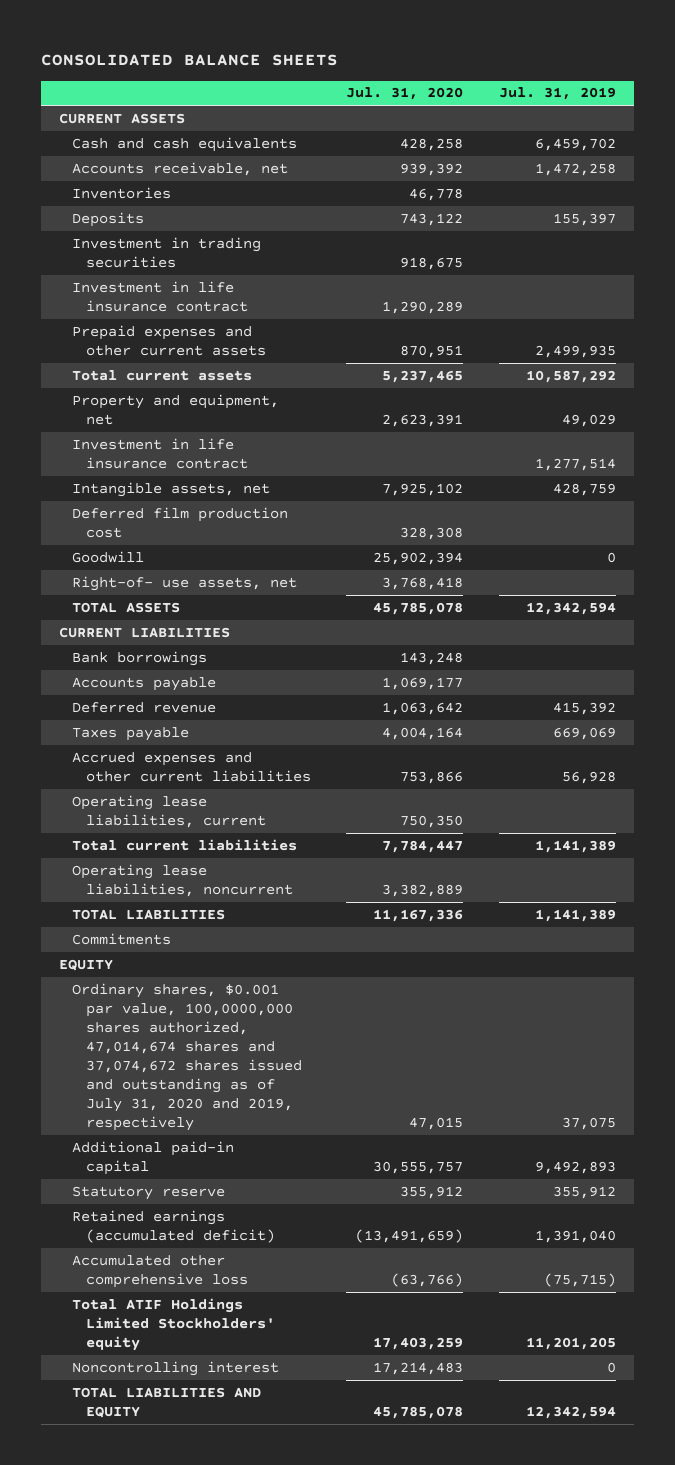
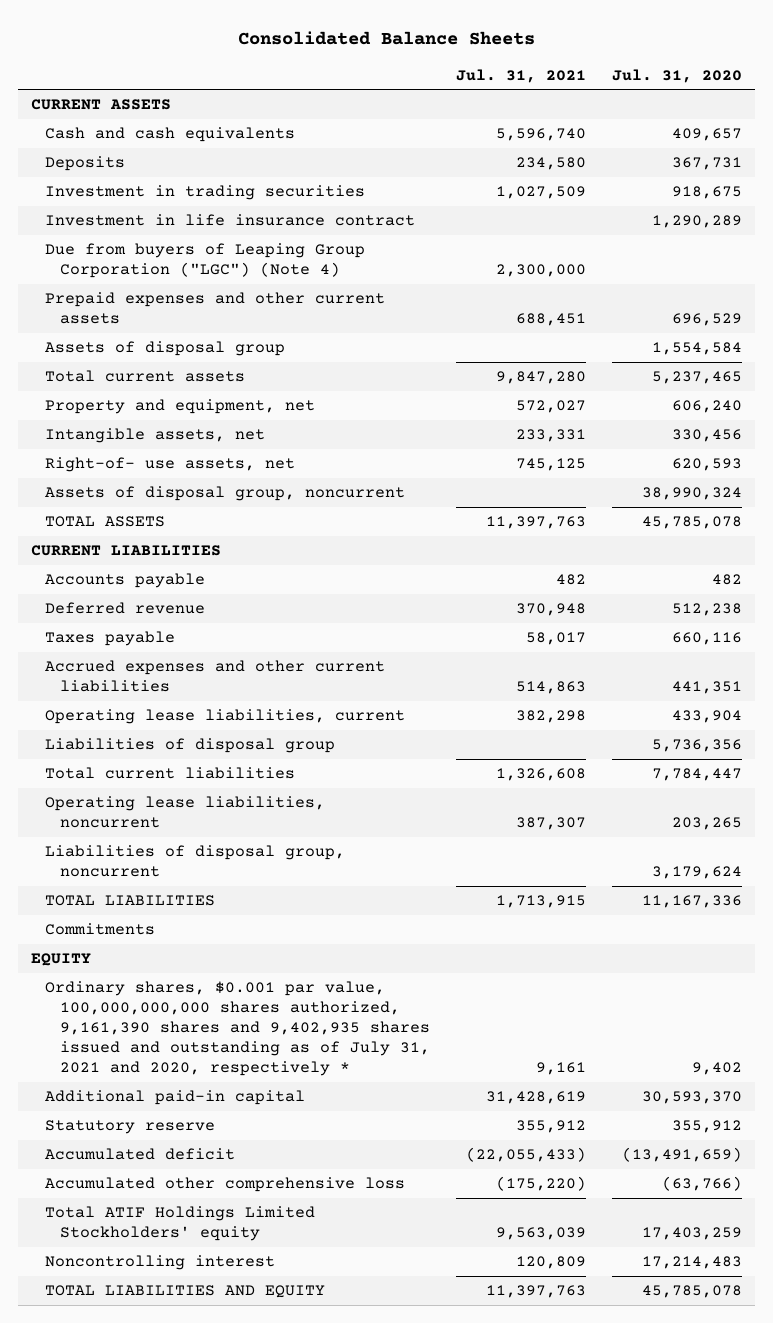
[41,54,339,67] CONSOLIDATED BALANCE SHEETS -> [237,30,535,45] Consolidated Balance Sheets
[499,87,617,101] Jul. 31, 2019 -> none
none -> [455,68,586,83] Jul. 31, 2021
[72,161,289,176] Accounts receivable, net -> none
[72,186,172,199] Inventories -> none
[400,137,464,151] 428,258 -> [672,128,743,142] 409,657
[400,212,464,226] 743,122 -> [672,157,743,171] 367,731
none -> [45,243,366,279] Due from buyers of Leaping Group Corporation ("LGC") (Note 4)
[400,344,464,358] 870,951 -> [672,313,743,327] 696,529
none -> [45,341,286,357] Assets of disposal group
[72,437,248,469] Investment in life insurance contract -> none
[72,506,289,538] Deferred film production cost -> none
[72,550,145,563] Goodwill -> none
[382,413,464,427] 2,623,391 -> [672,400,743,414] 606,240
[382,482,464,496] 7,925,102 -> [672,429,743,443] 330,456
[382,576,464,590] 3,768,418 -> [672,458,743,472] 620,593
none -> [45,486,406,502] Assets of disposal group, noncurrent
[72,650,208,666] Bank borrowings -> none
[382,676,464,690] 1,069,177 -> [712,574,743,586] 482
[382,701,464,715] 1,063,642 -> [672,603,743,617] 512,238
[382,726,464,740] 4,004,164 -> [672,632,743,646] 660,116
[400,770,464,784] 753,866 -> [672,681,743,695] 441,351
[400,814,464,828] 750,350 -> [672,710,743,724] 433,904
none -> [45,738,336,754] Liabilities of disposal group
[382,883,464,897] 3,382,889 -> [672,817,743,831] 203,265
none -> [45,845,346,878] Liabilities of disposal group, noncurrent
[72,982,302,1132] Ordinary shares, $0.001 par value, 100,0000,000 shares authorized, 47,014,674 shares and 37,074,672 shares issued and outstanding as of July 31, 2020 and 2019, respectively -> [45,981,430,1077] Ordinary shares, $0.001 par value, 100,000,000,000 shares authorized, 9,161,390 shares and 9,402,935 shares issued and outstanding as of July 31, 2021 and 2020, respectively *
[409,1117,464,1131] 47,015 -> [692,1062,743,1076] 9,402
[373,1160,464,1174] 30,555,757 -> [642,1091,743,1105] 30,593,370
[72,1209,275,1243] Retained earnings (accumulated deficit) -> [45,1148,236,1161] Accumulated deficit

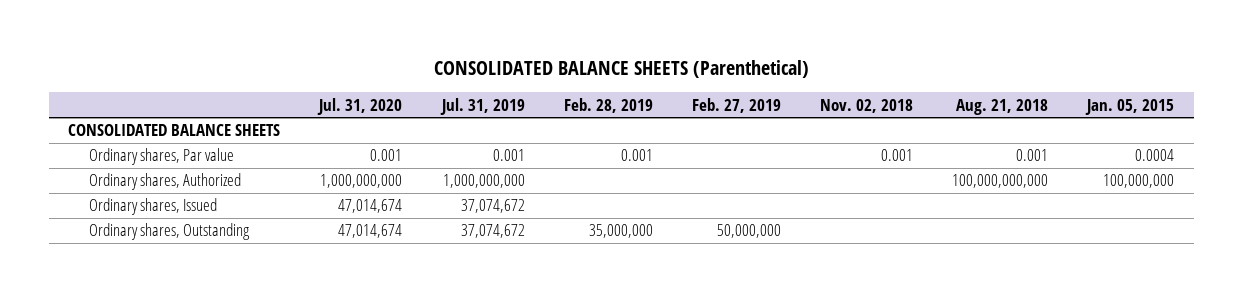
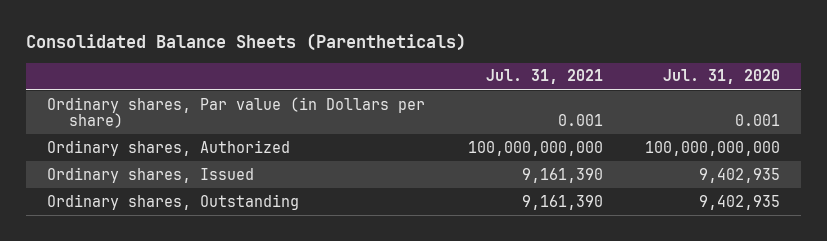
[434,60,810,79] CONSOLIDATED BALANCE SHEETS (Parenthetical) -> [25,33,466,52] Consolidated Balance Sheets (Parentheticals)
[439,97,525,115] Jul. 31, 2019 -> none
[563,97,653,113] Feb. 28, 2019 -> none
[691,97,781,113] Feb. 27, 2019 -> none
[820,98,914,113] Nov. 02, 2018 -> none
[956,98,1049,115] Aug. 21, 2018 -> none
[1085,98,1175,115] Jan. 05, 2015 -> none
none -> [485,69,603,85] Jul. 31, 2021
[68,124,281,137] CONSOLIDATED BALANCE SHEETS -> none
[89,148,235,166] Ordinary shares, Par value -> [47,96,426,129] Ordinary shares, Par value (in Dollars per share)
[320,174,403,189] 1,000,000,000 -> [644,140,780,156] 100,000,000,000
[338,199,403,214] 47,014,674 -> [698,167,780,183] 9,402,935
[338,224,403,239] 47,014,674 -> [698,194,780,210] 9,402,935

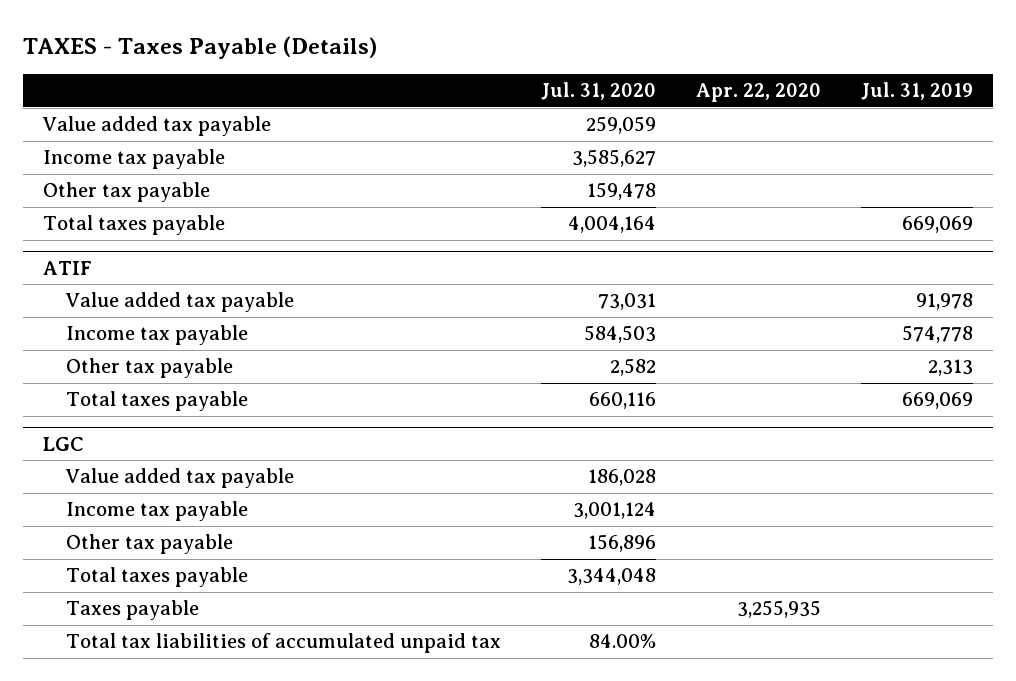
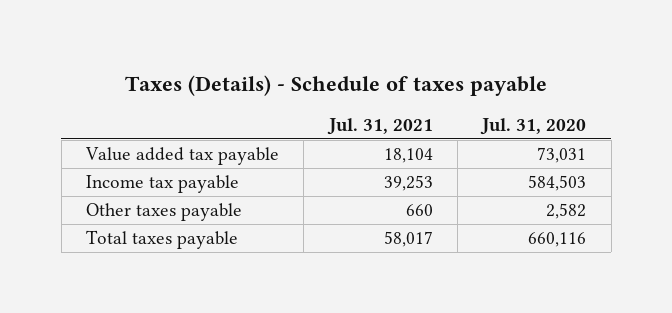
[23,36,378,60] TAXES - Taxes Payable (Details) -> [125,75,548,97] Taxes (Details) - Schedule of taxes payable
[696,83,822,103] Apr. 22, 2020 -> none
[861,82,974,101] Jul. 31, 2019 -> none
none -> [326,117,433,135] Jul. 31, 2021
[42,116,272,137] Value added tax payable -> none
[43,149,226,170] Income tax payable -> none
[43,182,211,203] Other tax payable -> none
[43,215,226,236] Total taxes payable -> none
[43,260,93,275] ATIF -> none
[65,358,233,379] Other tax payable -> [86,203,243,222] Other taxes payable
[43,436,85,451] LGC -> none
[64,468,294,489] Value added tax payable -> none
[65,501,248,522] Income tax payable -> none
[65,534,233,555] Other tax payable -> none
[65,567,248,588] Total taxes payable -> none
[65,600,199,621] Taxes payable -> none
[65,633,501,654] Total tax liabilities of accumulated unpaid tax -> none

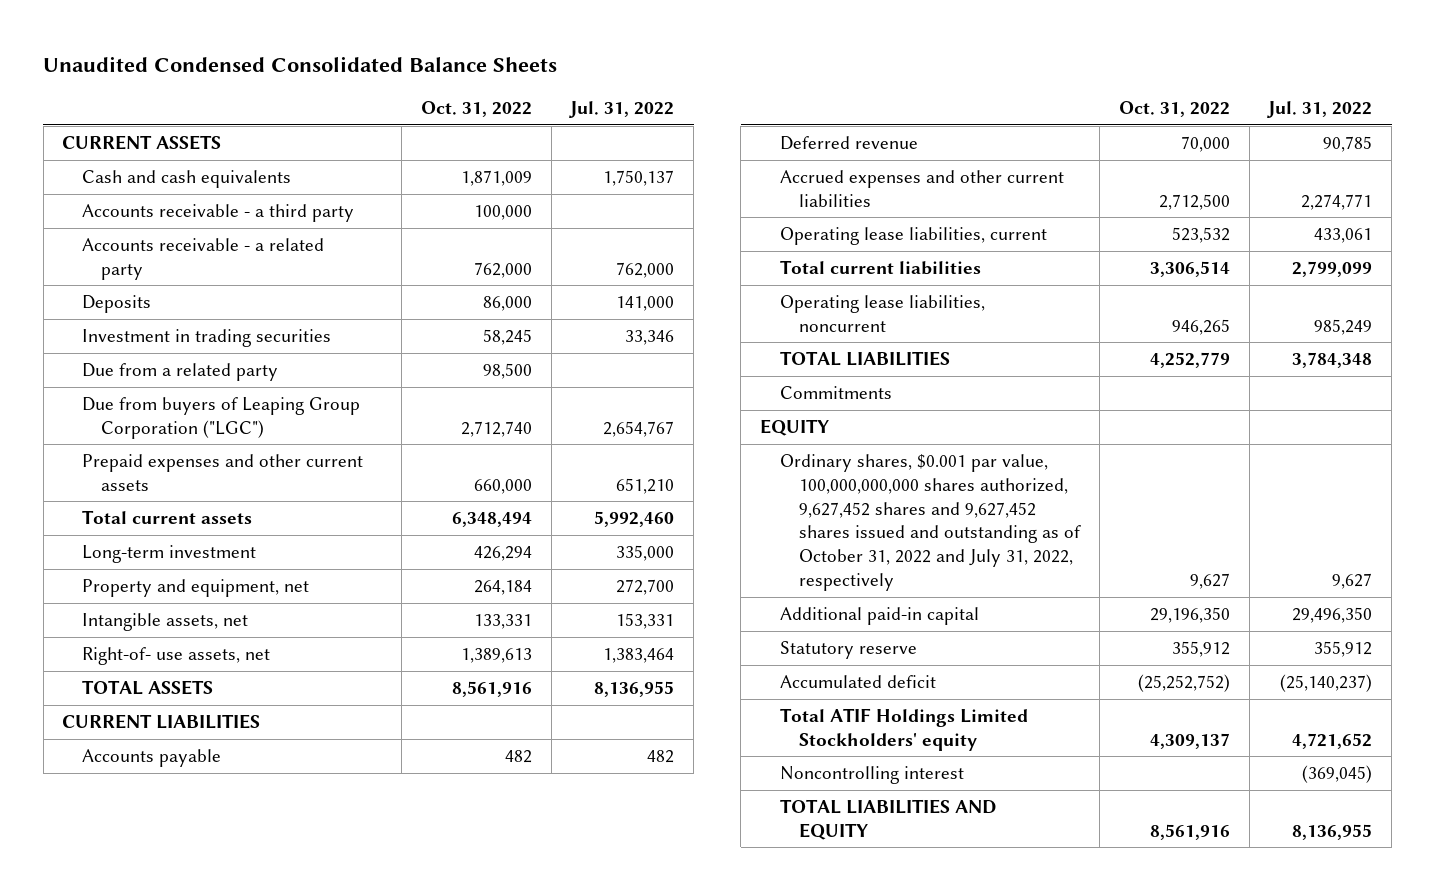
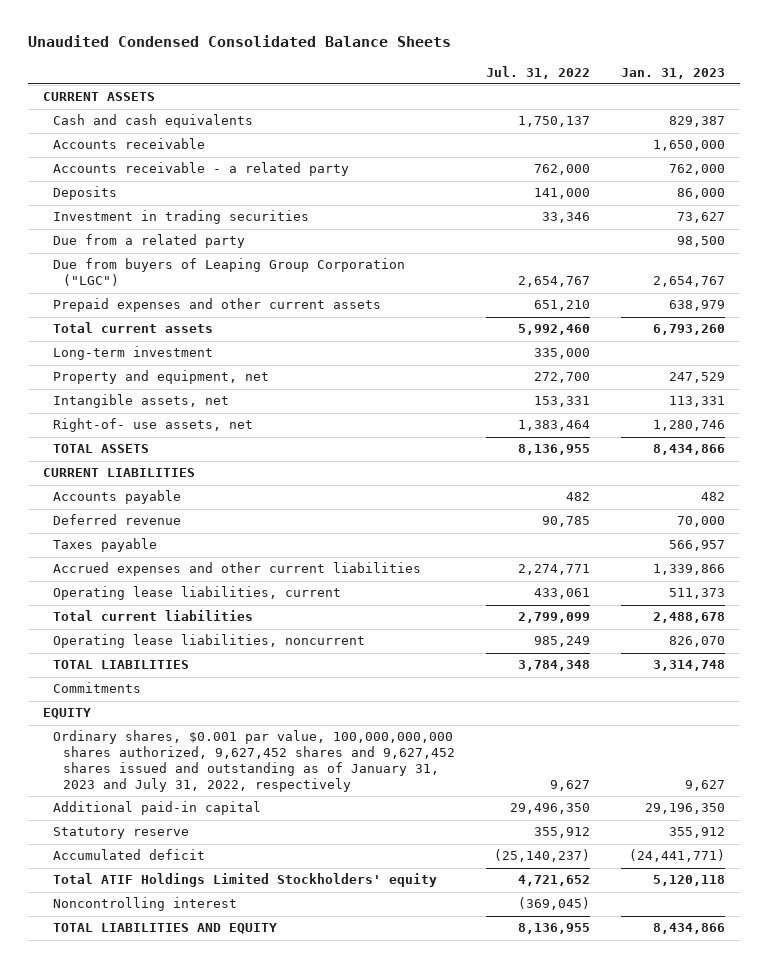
[420,101,532,118] Oct. 31, 2022 -> none
none -> [620,67,725,79] Jan. 31, 2023
[81,203,354,222] Accounts receivable - a third party -> none
none -> [52,138,205,150] Accounts receivable
none -> [52,538,157,553] Taxes payable
[779,453,1082,592] Ordinary shares, $0.001 par value, 100,000,000,000 shares authorized, 9,627,452 shares and 9,627,452 shares issued and outstanding as of October 31, 2022 and July 31, 2022, respectively -> [52,730,455,793] Ordinary shares, $0.001 par value, 100,000,000,000 shares authorized, 9,627,452 shares and 9,627,452 shares issued and outstanding as of January 31, 2023 and July 31, 2022, respectively

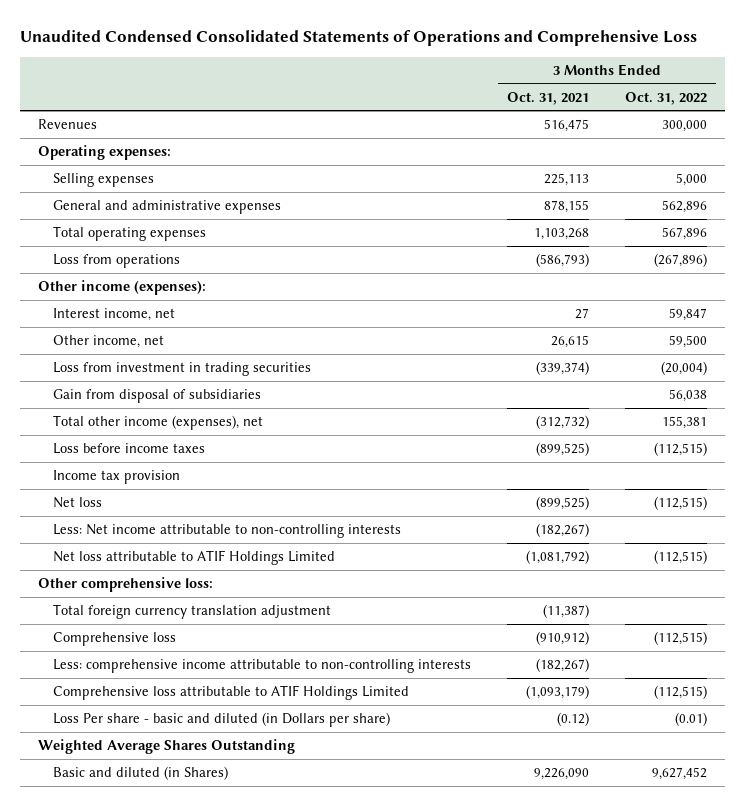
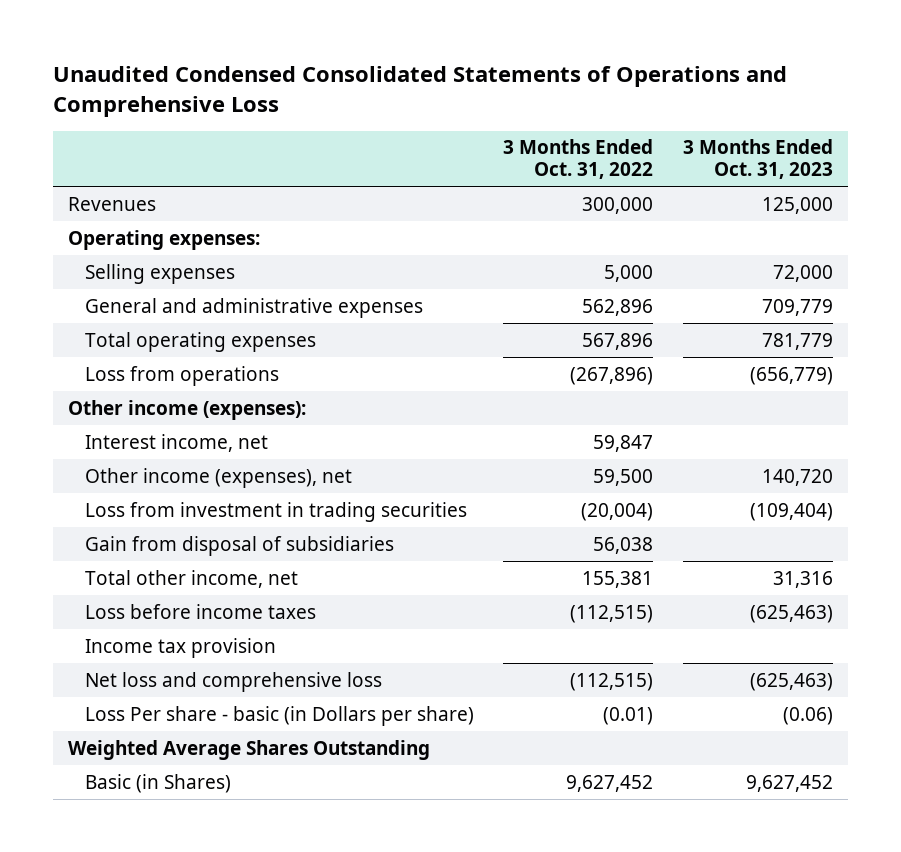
[507,91,590,105] Oct. 31, 2021 -> none
none -> [683,139,834,180] 3 Months Ended Oct. 31, 2023
[52,335,164,349] Other income, net -> [84,467,352,488] Other income (expenses), net
[52,415,263,431] Total other income (expenses), net -> [84,569,298,588] Total other income, net
[52,497,102,509] Net loss -> none
[52,524,401,539] Less: Net income attributable to non-controlling interests -> none
[52,550,335,566] Net loss attributable to ATIF Holdings Limited -> none
[37,577,213,593] Other comprehensive loss: -> none
[52,604,331,620] Total foreign currency translation adjustment -> none
[52,659,471,674] Less: comprehensive income attributable to non-controlling interests -> none
[52,685,409,701] Comprehensive loss attributable to ATIF Holdings Limited -> none
[52,632,176,647] Comprehensive loss -> [84,671,382,692] Net loss and comprehensive loss
[52,712,390,728] Loss Per share - basic and diluted (in Dollars per share) -> [84,705,474,726] Loss Per share - basic (in Dollars per share)
[52,766,228,781] Basic and diluted (in Shares) -> [84,773,231,793] Basic (in Shares)

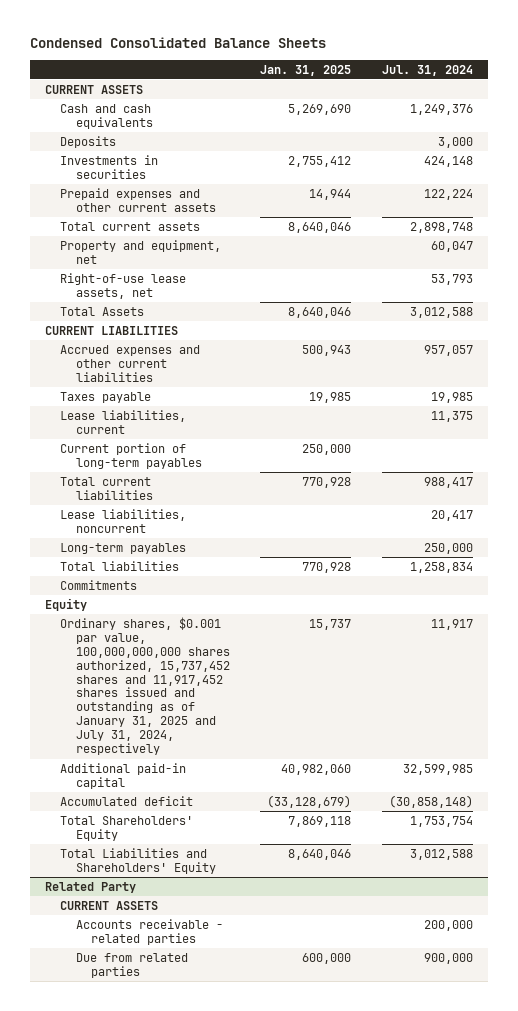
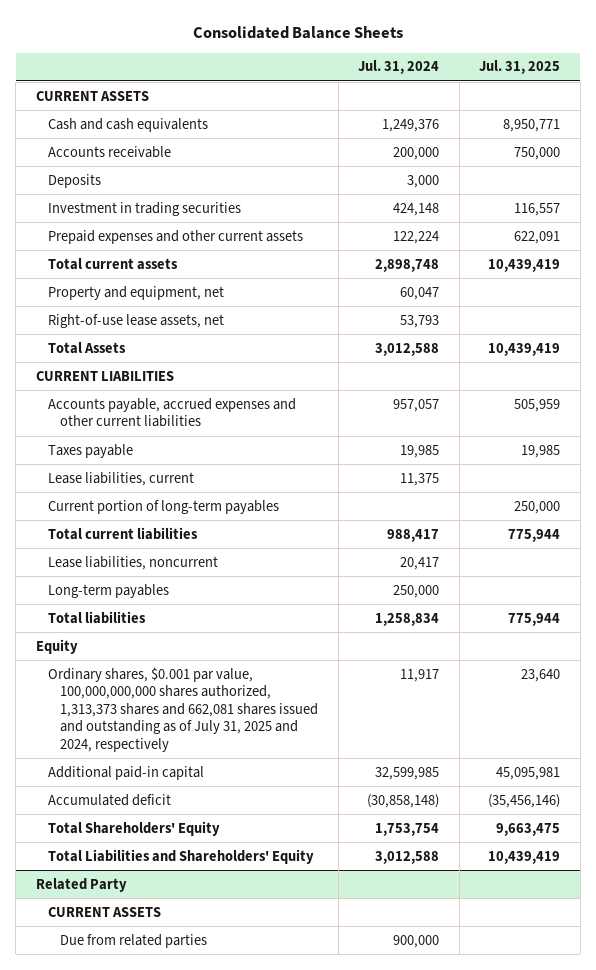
[29,36,326,48] Condensed Consolidated Balance Sheets -> [192,26,403,40] Consolidated Balance Sheets
[260,64,352,76] Jan. 31, 2025 -> none
none -> [479,60,561,75] Jul. 31, 2025
none -> [47,145,171,158] Accounts receivable
[60,154,159,179] Investments in securities -> [47,201,241,216] Investment in trading securities
[60,344,201,382] Accrued expenses and other current liabilities -> [47,397,296,428] Accounts payable, accrued expenses and other current liabilities
[60,579,138,590] Commitments -> none
[60,616,230,756] Ordinary shares, $0.001 par value, 100,000,000,000 shares authorized, 15,737,452 shares and 11,917,452 shares issued and outstanding as of January 31, 2025 and July 31, 2024, respectively -> [47,666,319,752] Ordinary shares, $0.001 par value, 100,000,000,000 shares authorized, 1,313,373 shares and 662,081 shares issued and outstanding as of July 31, 2025 and 2024, respectively
[75,918,223,945] Accounts receivable - related parties -> none

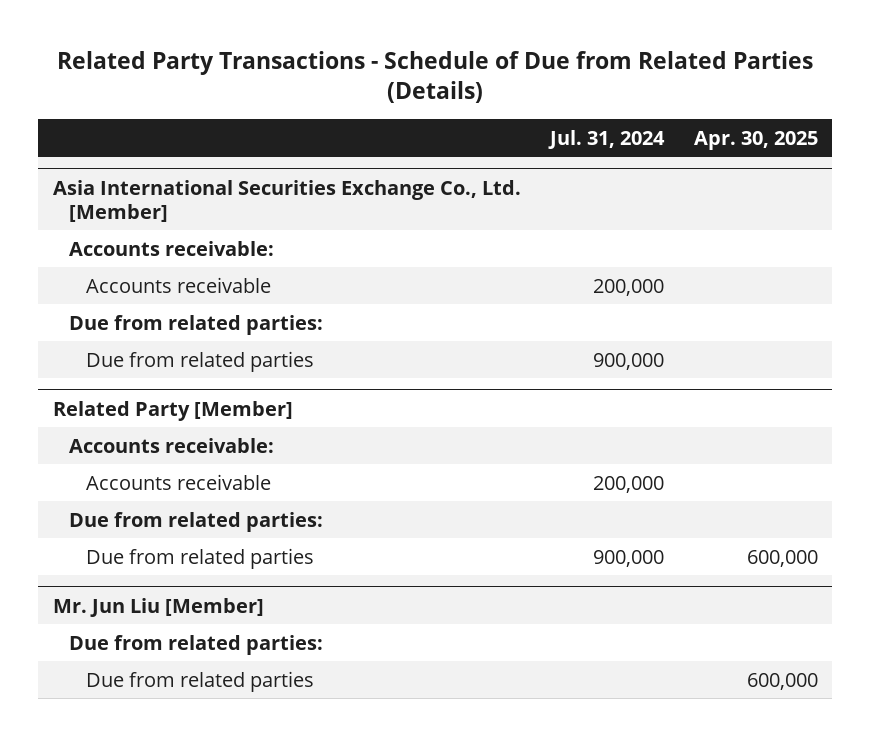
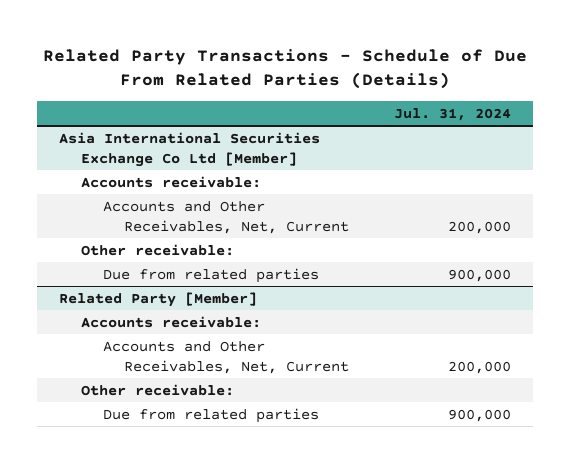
[57,50,814,104] Related Party Transactions - Schedule of Due from Related Parties (Details) -> [42,49,527,90] Related Party Transactions - Schedule of Due From Related Parties (Details)
[693,130,818,150] Apr. 30, 2025 -> none
[52,179,521,222] Asia International Securities Exchange Co., Ltd. [Member] -> [58,131,320,167] Asia International Securities Exchange Co Ltd [Member]
[69,314,324,335] Due from related parties: -> none
[85,276,271,293] Accounts receivable -> [102,200,350,234] Accounts and Other Receivables, Net, Current
none -> [80,243,234,256] Other receivable:
[69,511,324,532] Due from related parties: -> none
[85,473,271,490] Accounts receivable -> [102,340,350,374] Accounts and Other Receivables, Net, Current
none -> [80,383,234,396] Other receivable:
[52,597,264,617] Mr. Jun Liu [Member] -> none
[69,634,324,655] Due from related parties: -> none
[85,670,314,692] Due from related parties -> none

